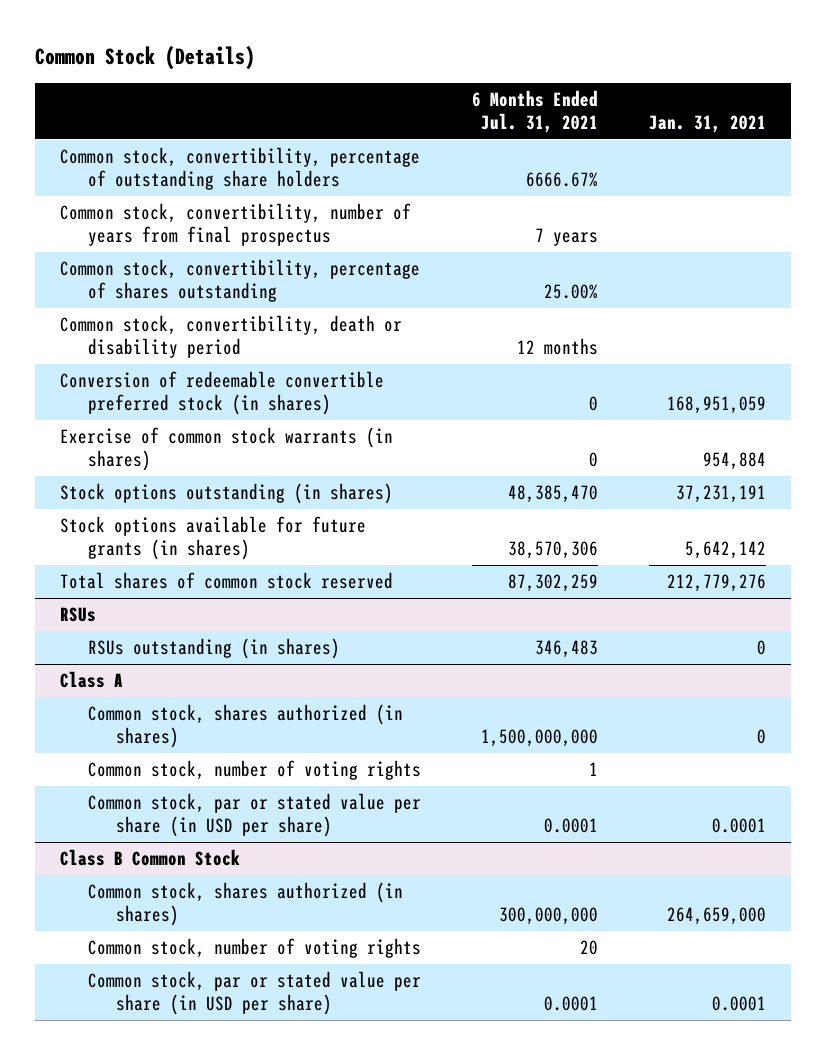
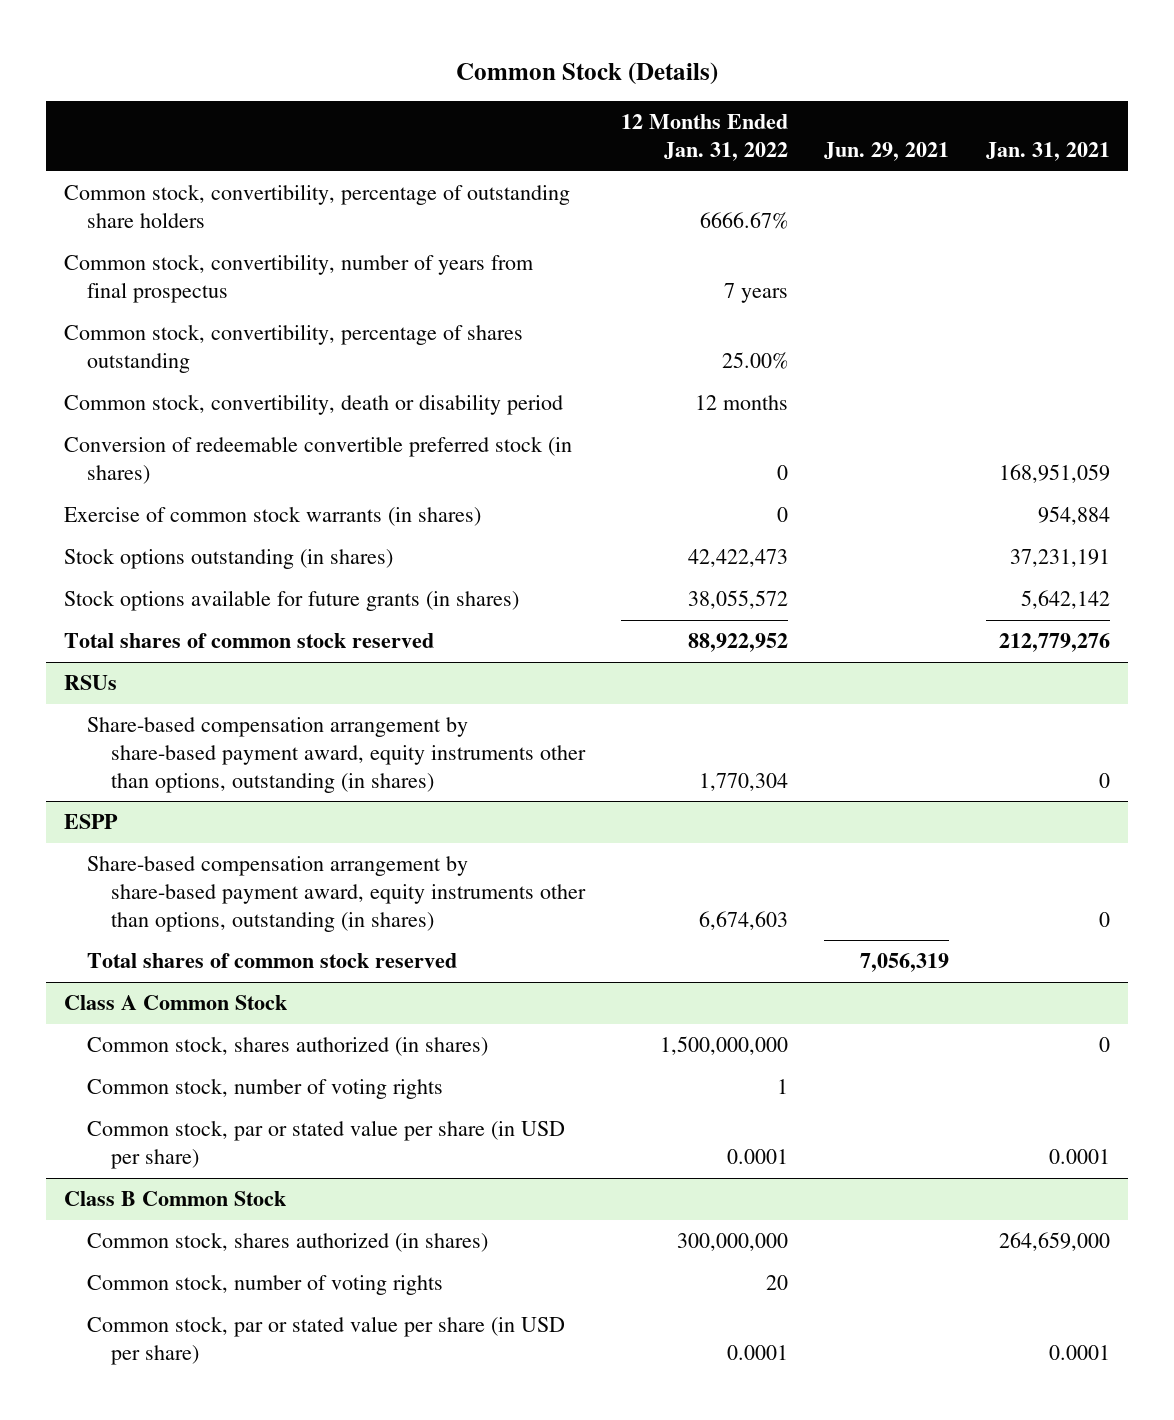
[471,90,598,133] 6 Months Ended Jul. 31, 2021 -> none
none -> [621,114,789,162] 12 Months Ended Jan. 31, 2022
none -> [824,142,950,162] Jun. 29, 2021
[87,638,340,660] RSUs outstanding (in shares) -> [87,717,586,793] Share-based compensation arrangement by share-based payment award, equity instruments other than options, outstanding (in shares)
none -> [63,814,118,830] ESPP
none -> [87,856,586,932] Share-based compensation arrangement by share-based payment award, equity instruments other than options, outstanding (in shares)
none -> [87,953,458,969] Total shares of common stock reserved
[60,671,124,689] Class A -> [63,995,287,1011] Class A Common Stock

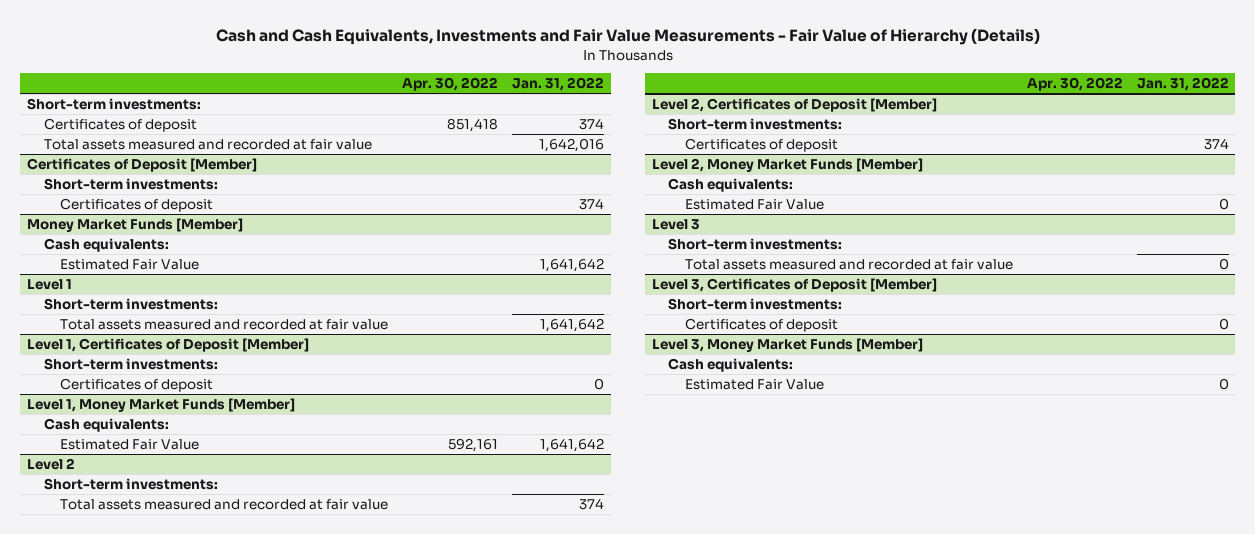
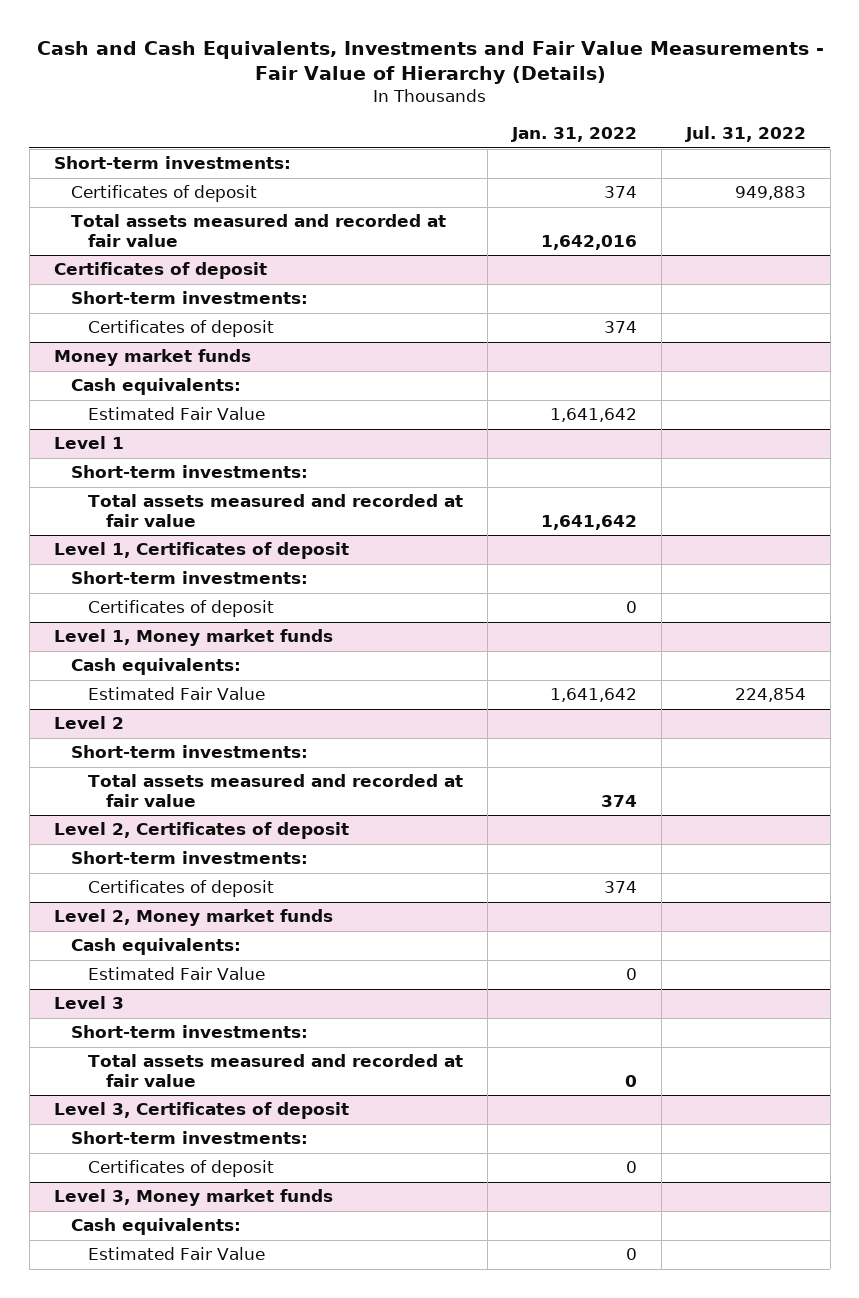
[402,77,499,92] Apr. 30, 2022 -> none
none -> [684,126,806,143] Jul. 31, 2022
[26,157,257,172] Certificates of Deposit [Member] -> [53,262,267,280] Certificates of deposit
[26,217,243,232] Money Market Funds [Member] -> [53,349,251,367] Money market funds
[26,337,309,352] Level 1, Certificates of Deposit [Member] -> [53,542,349,560] Level 1, Certificates of deposit
[26,397,295,412] Level 1, Money Market Funds [Member] -> [53,629,333,647] Level 1, Money market funds
[651,97,937,112] Level 2, Certificates of Deposit [Member] -> [53,822,349,840] Level 2, Certificates of deposit
[651,157,923,172] Level 2, Money Market Funds [Member] -> [53,909,333,927] Level 2, Money market funds
[651,277,937,292] Level 3, Certificates of Deposit [Member] -> [53,1102,349,1120] Level 3, Certificates of deposit
[651,337,923,352] Level 3, Money Market Funds [Member] -> [53,1189,333,1207] Level 3, Money market funds

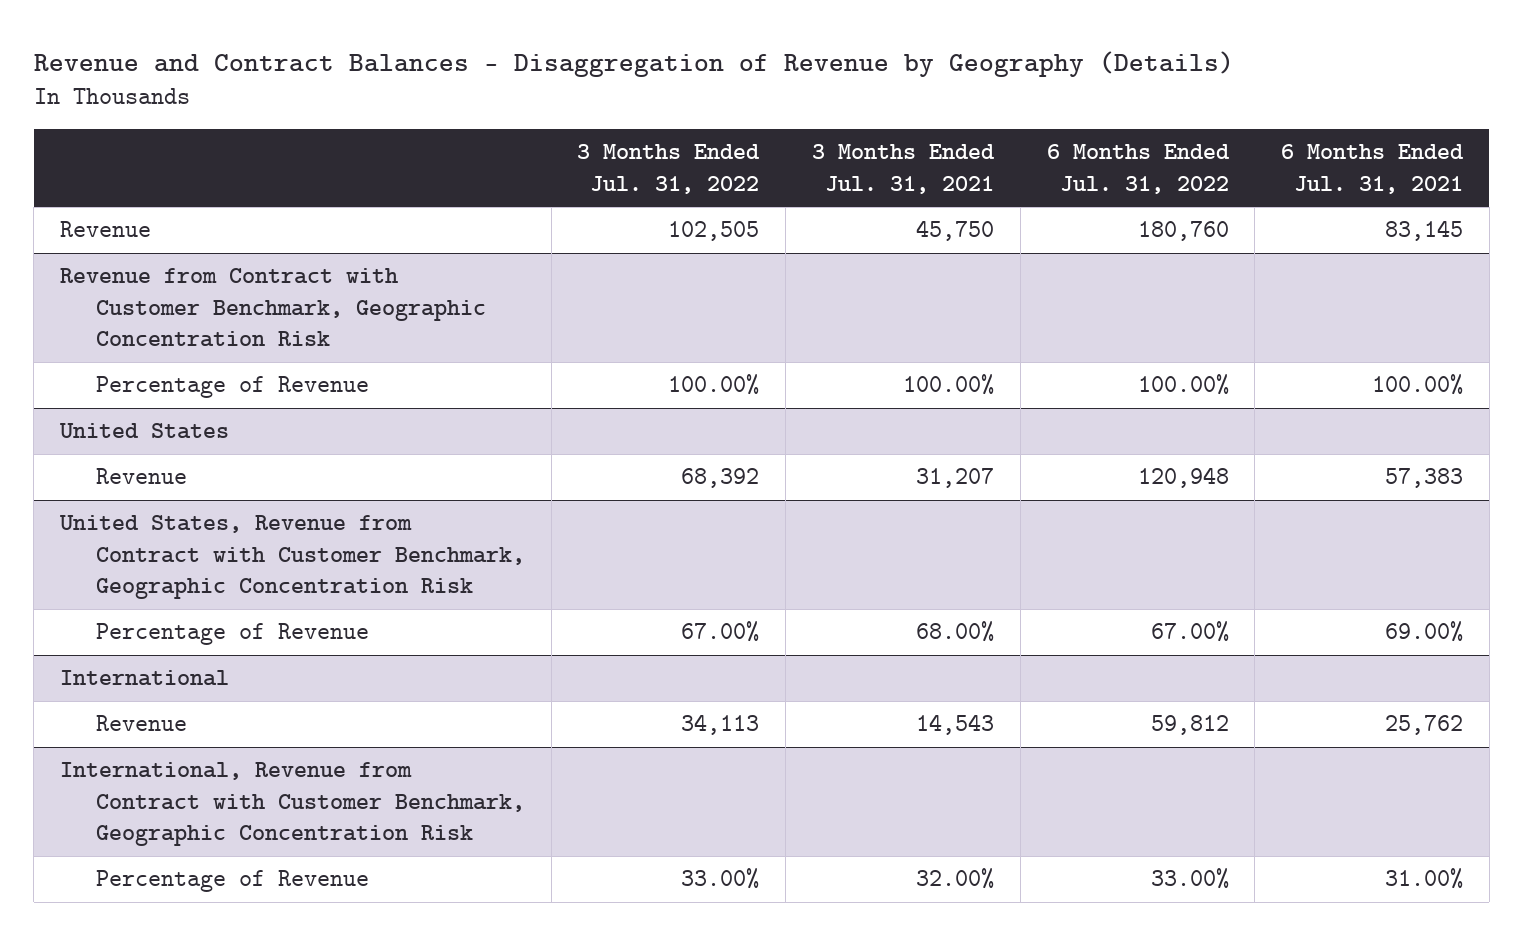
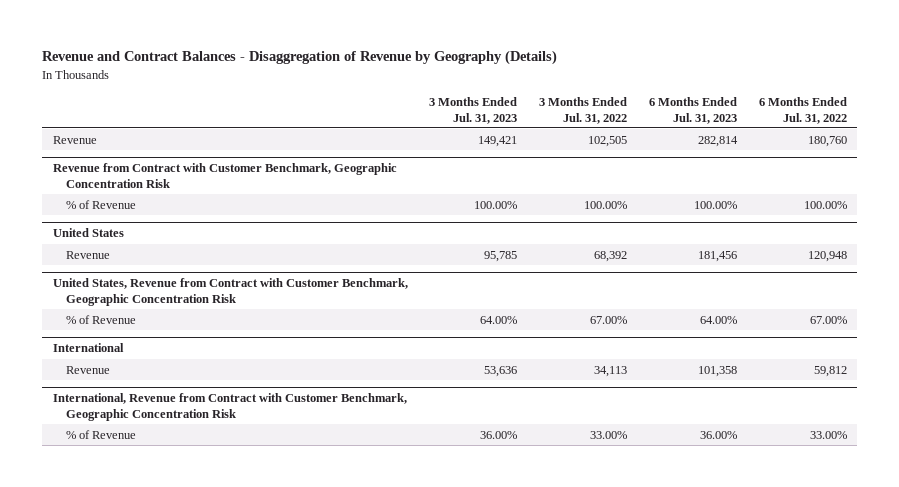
[812,144,996,194] 3 Months Ended Jul. 31, 2021 -> none
[1281,144,1465,194] 6 Months Ended Jul. 31, 2021 -> none
none -> [429,96,518,124] 3 Months Ended Jul. 31, 2023
none -> [648,96,737,124] 6 Months Ended Jul. 31, 2023
[95,376,369,399] Percentage of Revenue -> [65,199,136,209] % of Revenue
[95,623,369,646] Percentage of Revenue -> [65,314,136,324] % of Revenue
[95,870,369,893] Percentage of Revenue -> [65,429,136,439] % of Revenue

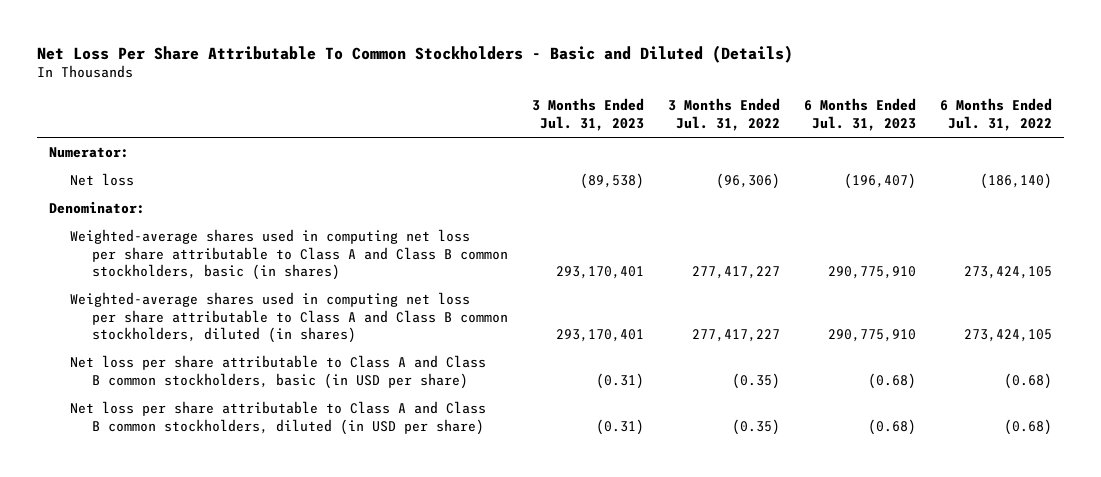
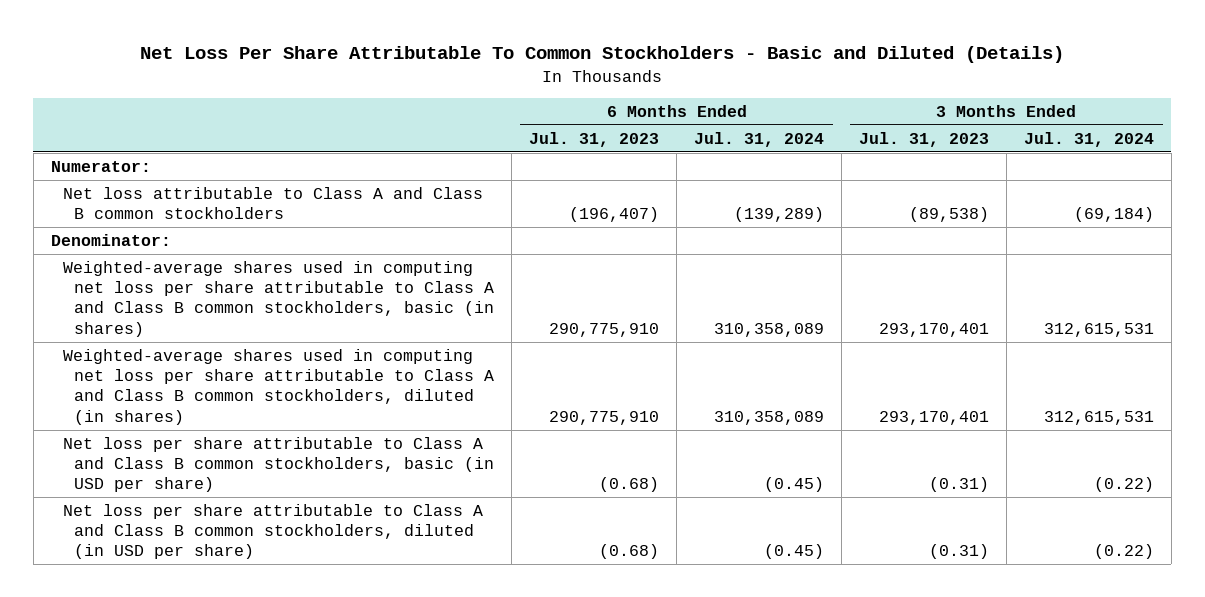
[667,98,780,131] 3 Months Ended Jul. 31, 2022 -> none
[939,98,1052,131] 6 Months Ended Jul. 31, 2022 -> none
none -> [694,131,825,147] Jul. 31, 2024
none -> [1023,131,1154,147] Jul. 31, 2024
[70,173,135,187] Net loss -> [62,186,483,220] Net loss attributable to Class A and Class B common stockholders

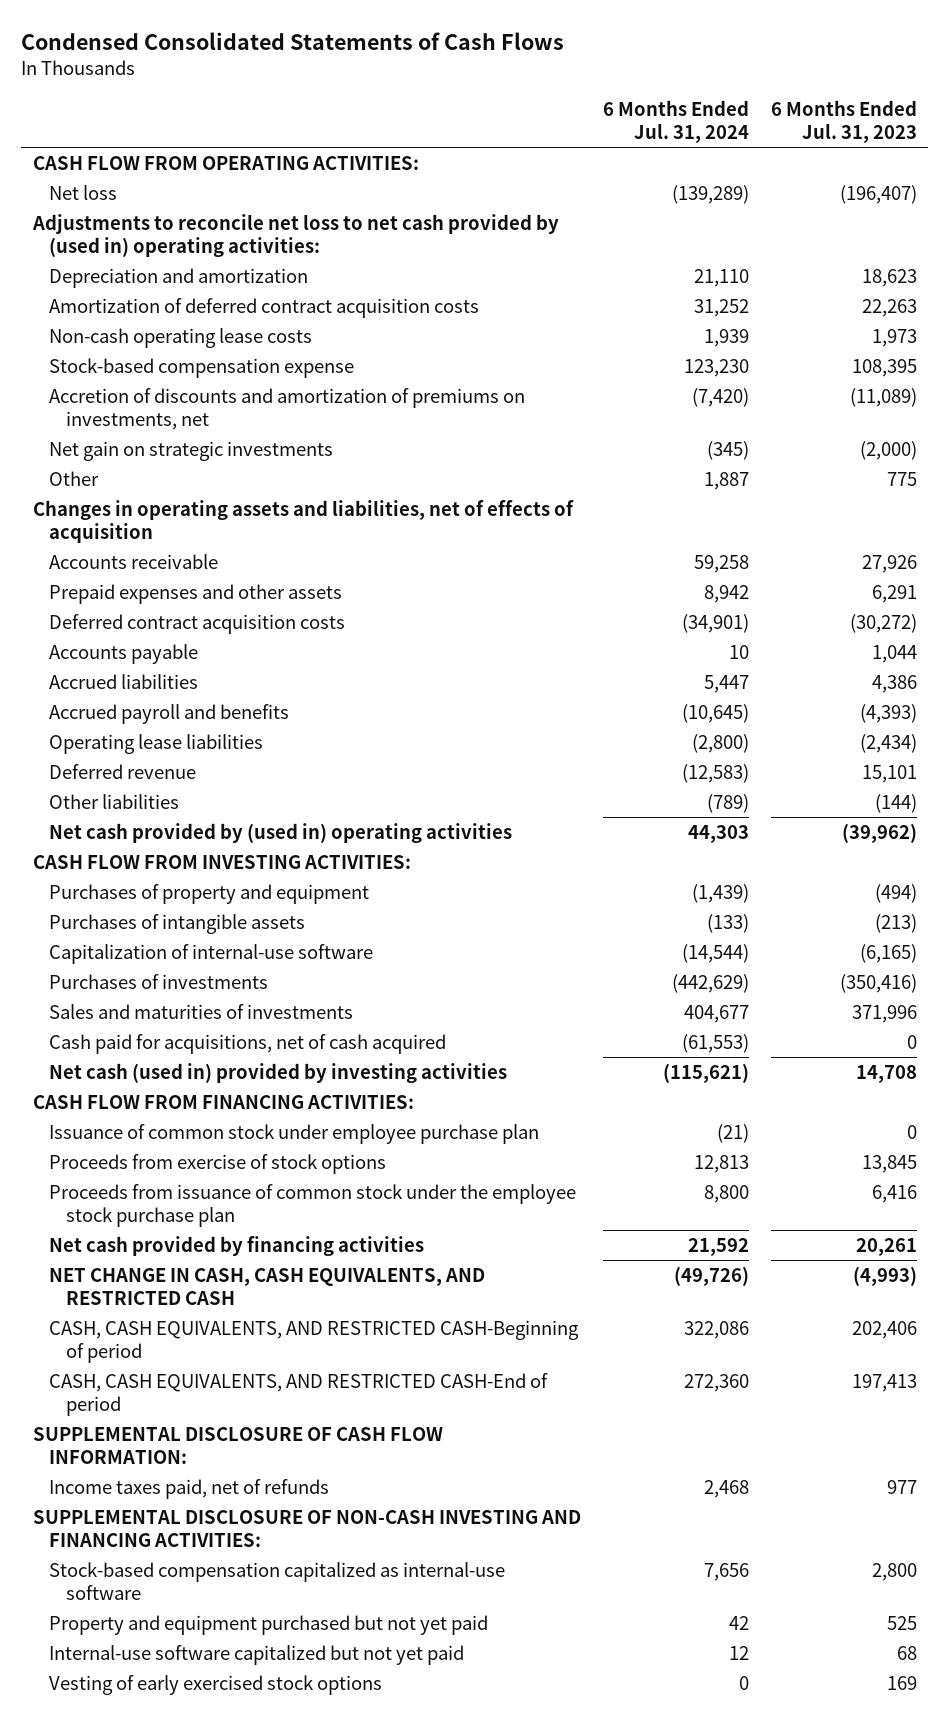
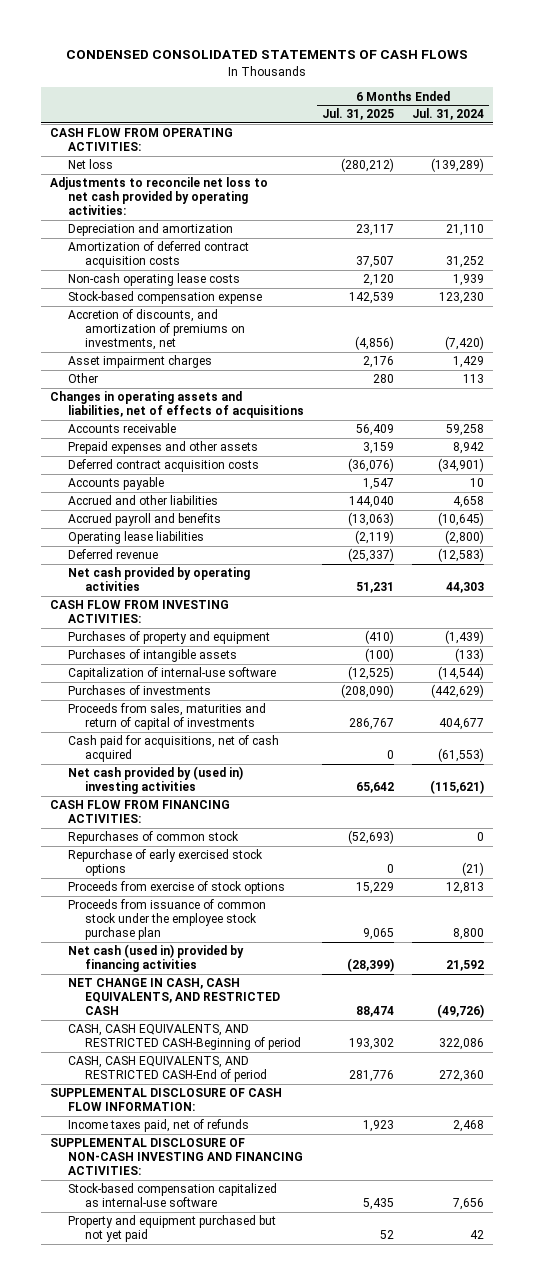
[21,32,565,51] Condensed Consolidated Statements of Cash Flows -> [66,50,469,60] CONDENSED CONSOLIDATED STATEMENTS OF CASH FLOWS
[770,99,917,144] 6 Months Ended Jul. 31, 2023 -> none
none -> [321,108,394,121] Jul. 31, 2025
[31,213,559,258] Adjustments to reconcile net loss to net cash provided by (used in) operating activities: -> [50,177,269,216] Adjustments to reconcile net loss to net cash provided by operating activities:
[49,440,334,461] Net gain on strategic investments -> none
[49,387,526,431] Accretion of discounts and amortization of premiums on investments, net -> [67,309,246,351] Accretion of discounts, and amortization of premiums on investments, net
none -> [67,355,212,369] Asset impairment charges
[703,471,749,490] 1,887 -> [463,374,485,384] 113
[32,499,574,544] Changes in operating assets and liabilities, net of effects of acquisition -> [50,391,304,419] Changes in operating assets and liabilities, net of effects of acquisitions
[49,673,199,689] Accrued liabilities -> [67,495,218,506] Accrued and other liabilities
[703,674,749,693] 5,447 -> [453,496,485,509] 4,658
[49,793,180,809] Other liabilities -> none
[49,822,513,843] Net cash provided by (used in) operating activities -> [67,567,250,592] Net cash provided by operating activities
[49,1003,354,1019] Sales and maturities of investments -> [67,703,266,731] Proceeds from sales, maturities and return of capital of investments
[49,1062,508,1083] Net cash (used in) provided by investing activities -> [67,766,243,795] Net cash provided by (used in) investing activities
none -> [67,831,239,845] Repurchases of common stock
[49,1123,540,1144] Issuance of common stock under employee purchase plan -> [67,849,263,877] Repurchase of early exercised stock options
[49,1235,425,1256] Net cash provided by financing activities -> [67,944,244,973] Net cash (used in) provided by financing activities
[49,1644,465,1665] Internal-use software capitalized but not yet paid -> none
[49,1674,383,1695] Vesting of early exercised stock options -> none

